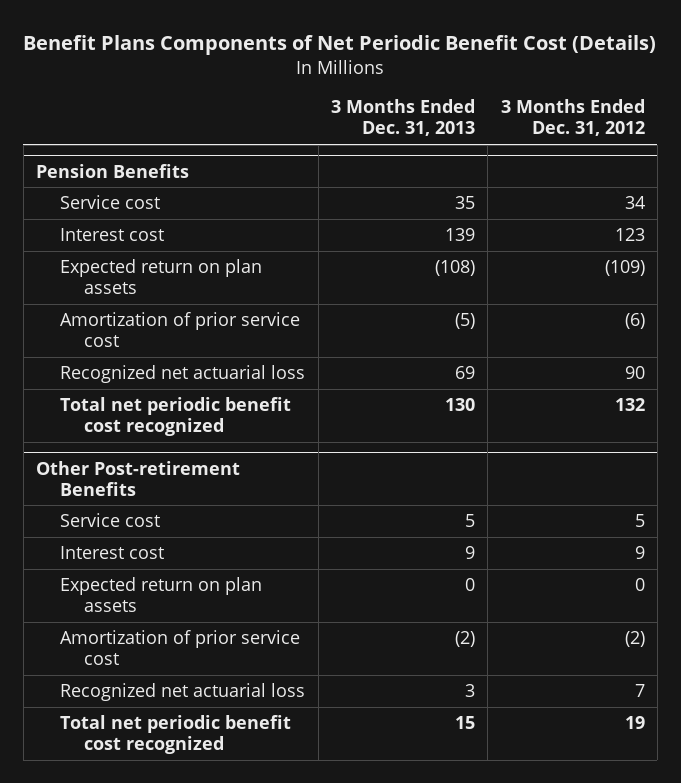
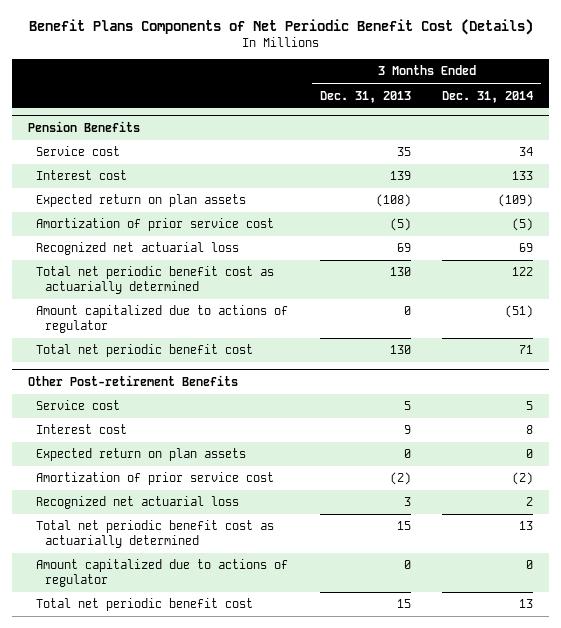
[500,99,645,137] 3 Months Ended Dec. 31, 2012 -> none
none -> [442,90,534,103] Dec. 31, 2014
none -> [36,266,275,295] Total net periodic benefit cost as actuarially determined
none -> [36,305,289,334] Amount capitalized due to actions of regulator
[60,397,292,437] Total net periodic benefit cost recognized -> [36,344,254,358] Total net periodic benefit cost
none -> [36,520,275,549] Total net periodic benefit cost as actuarially determined
none -> [36,559,289,588] Amount capitalized due to actions of regulator
[60,715,292,755] Total net periodic benefit cost recognized -> [36,598,254,612] Total net periodic benefit cost

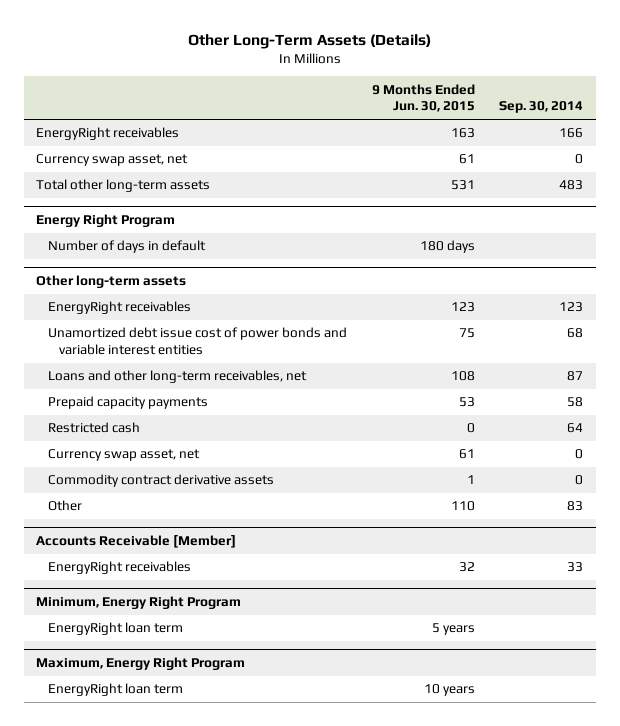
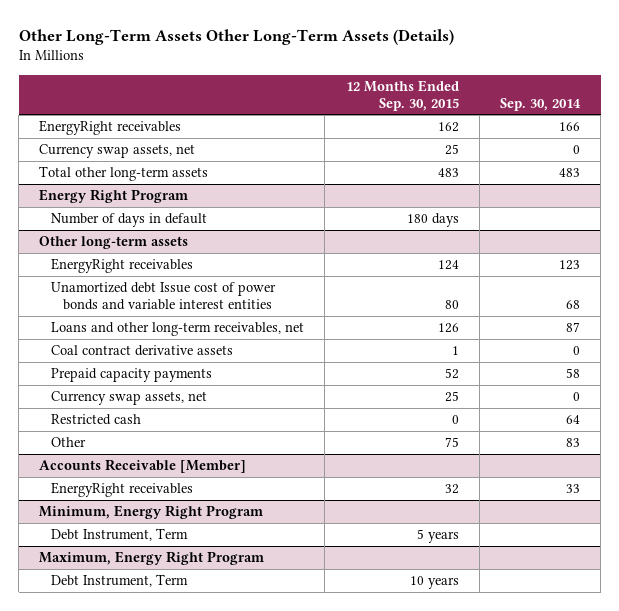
[187,33,431,49] Other Long-Term Assets (Details) -> [18,28,454,45] Other Long-Term Assets Other Long-Term Assets (Details)
[371,83,475,113] 9 Months Ended Jun. 30, 2015 -> none
none -> [345,79,459,111] 12 Months Ended Sep. 30, 2015
[36,154,189,167] Currency swap asset, net -> [39,144,196,159] Currency swap assets, net
[47,327,347,356] Unamortized debt issue cost of power bonds and variable interest entities -> [51,282,277,310] Unamortized debt Issue cost of power bonds and variable interest entities
none -> [51,345,234,357] Coal contract derivative assets
none -> [51,391,208,406] Currency swap assets, net
[47,449,200,462] Currency swap asset, net -> none
[47,474,274,488] Commodity contract derivative assets -> none
[47,622,183,636] EnergyRight loan term -> [51,528,189,542] Debt Instrument, Term
[47,683,183,697] EnergyRight loan term -> [51,574,189,588] Debt Instrument, Term

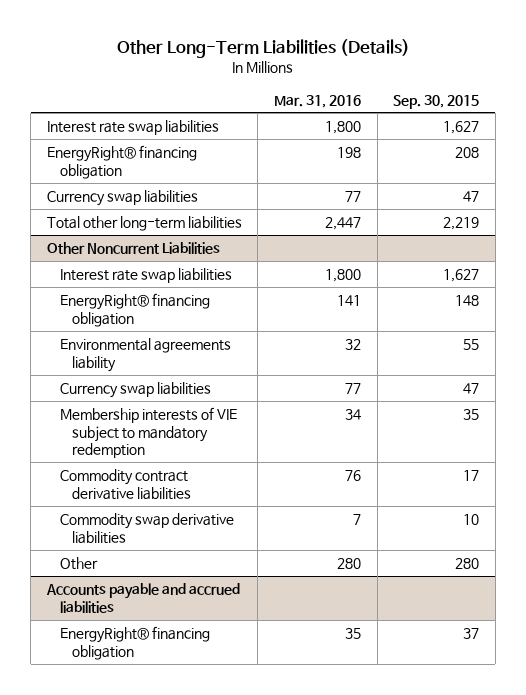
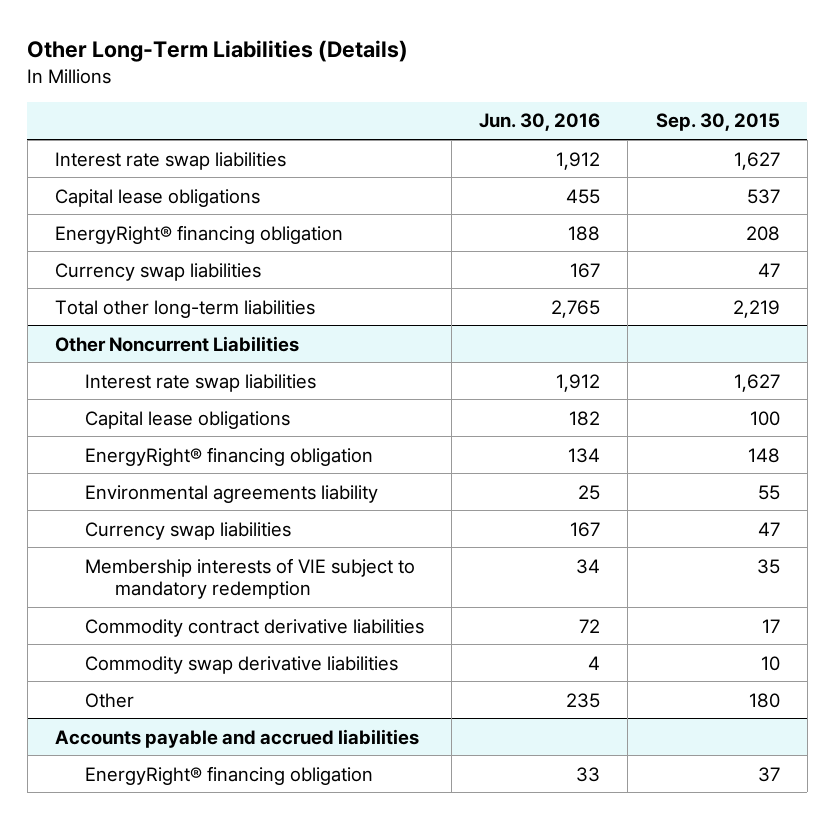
[274,94,362,108] Mar. 31, 2016 -> none
none -> [479,113,601,132] Jun. 30, 2016
none -> [54,188,260,207] Capital lease obligations
none -> [84,410,290,429] Capital lease obligations
[455,558,480,570] 280 -> [748,692,780,708] 180

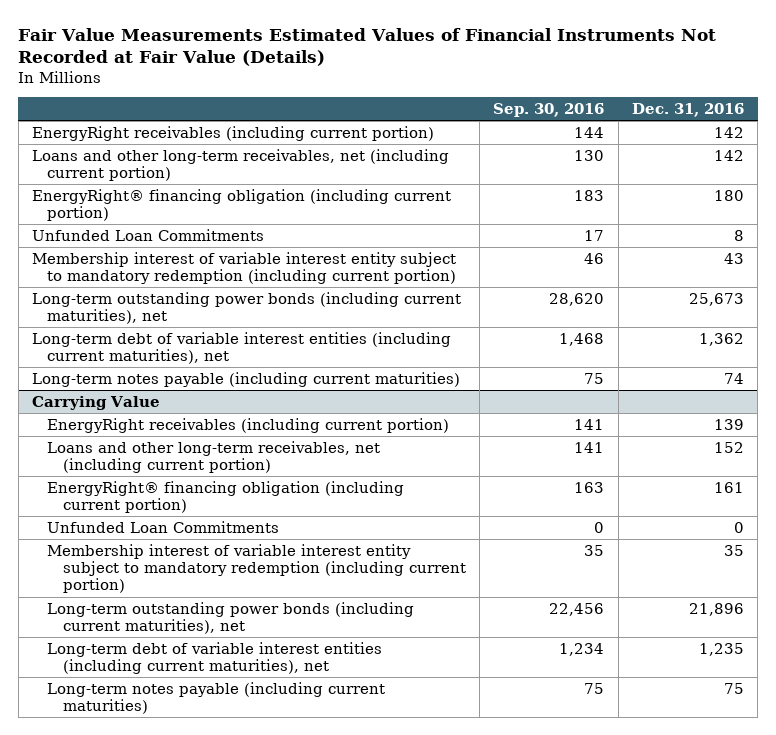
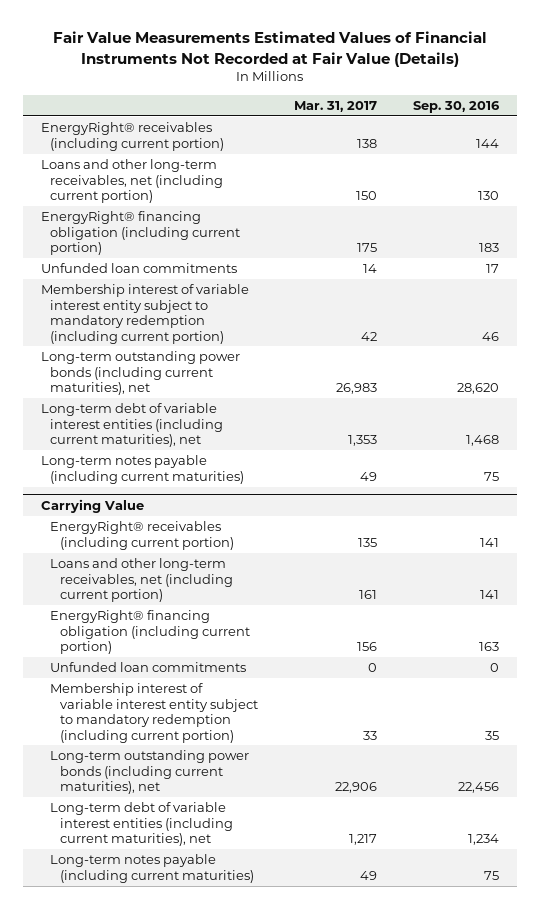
[631,103,744,118] Dec. 31, 2016 -> none
none -> [293,100,377,112] Mar. 31, 2017
[31,125,434,141] EnergyRight receivables (including current portion) -> [40,122,225,151] EnergyRight® receivables (including current portion)
[31,228,264,241] Unfunded Loan Commitments -> [40,263,237,274] Unfunded loan commitments
[47,417,450,433] EnergyRight receivables (including current portion) -> [50,521,234,550] EnergyRight® receivables (including current portion)
[47,520,280,533] Unfunded Loan Commitments -> [50,662,247,673] Unfunded loan commitments

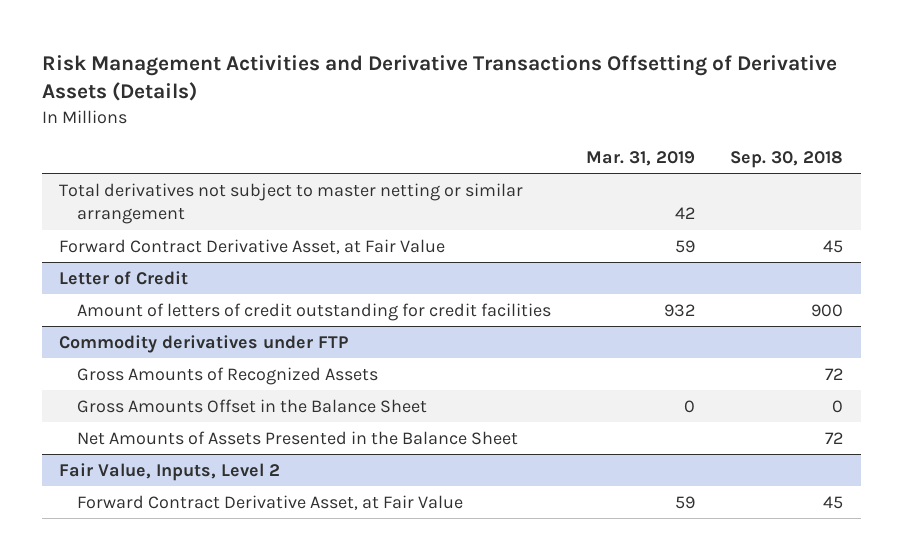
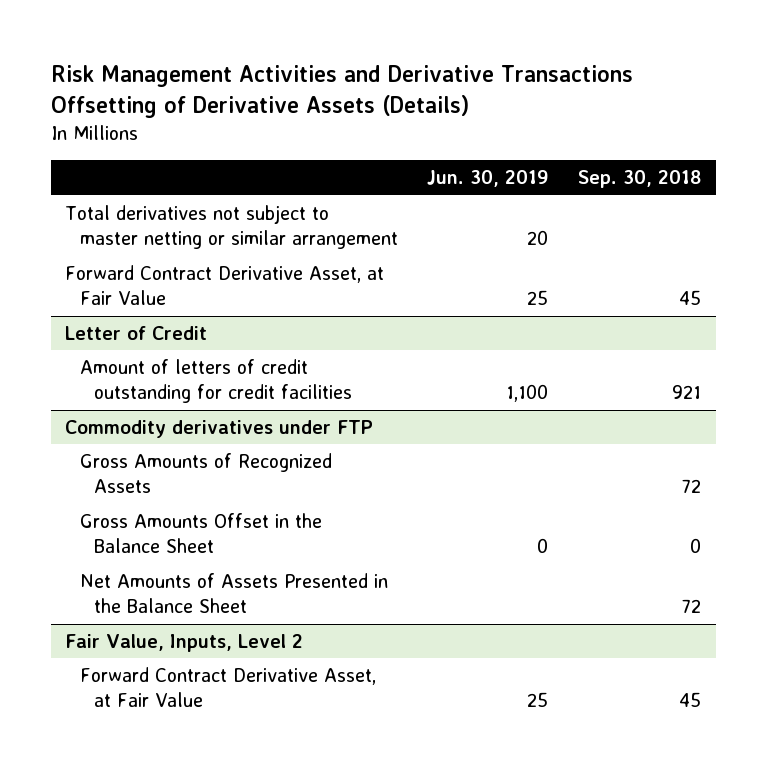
[586,150,696,166] Mar. 31, 2019 -> none
none -> [427,170,549,188] Jun. 30, 2019
[811,303,844,317] 900 -> [671,385,701,400] 921

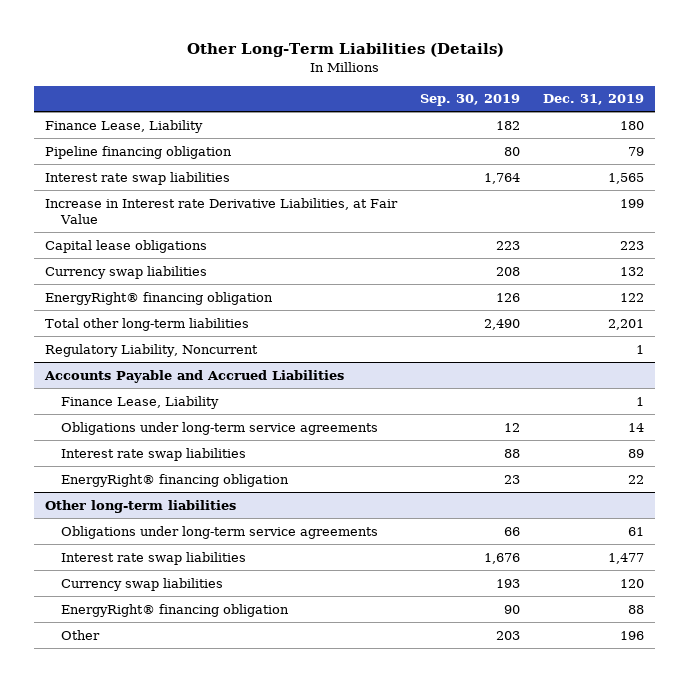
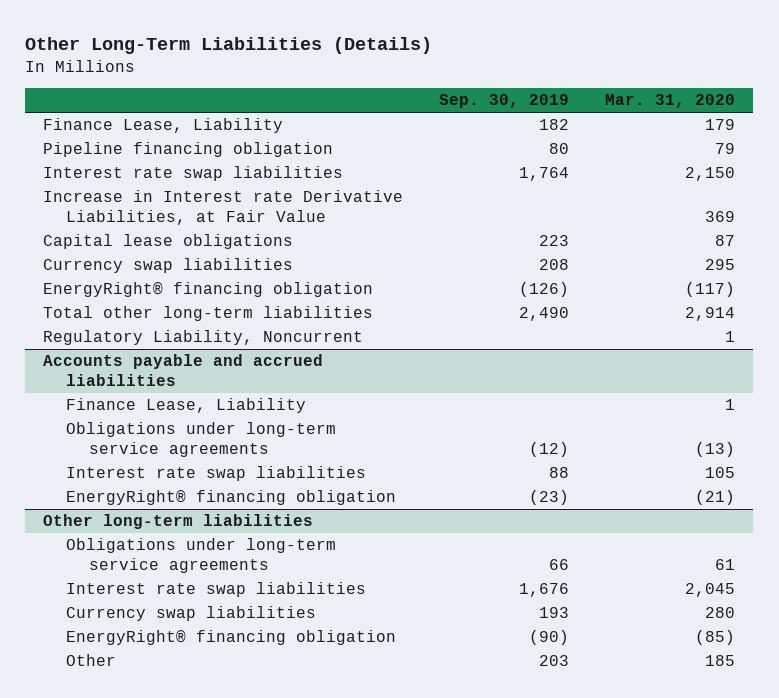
[542,94,644,106] Dec. 31, 2019 -> none
none -> [605,94,736,109] Mar. 31, 2020
[496,292,521,302] 126 -> [519,282,570,298] (126)
[44,369,345,383] Accounts Payable and Accrued Liabilities -> [43,354,324,387] Accounts payable and accrued liabilities
[504,422,521,432] 12 -> [529,442,570,458] (12)
[504,474,521,484] 23 -> [529,490,570,506] (23)
[504,604,521,614] 90 -> [529,630,570,646] (90)

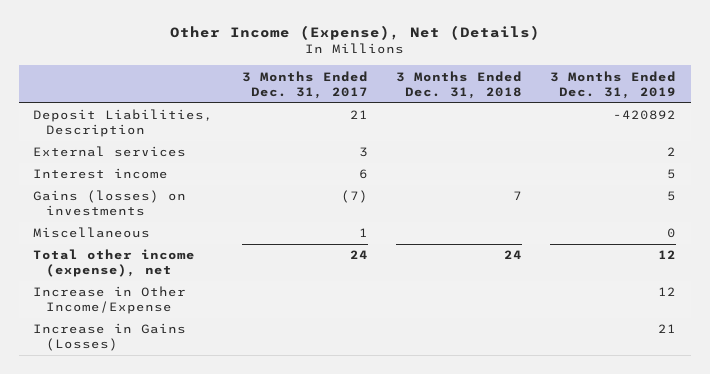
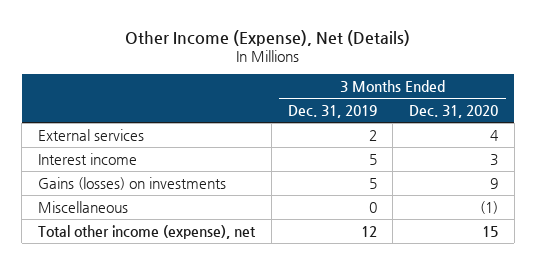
[241,70,368,99] 3 Months Ended Dec. 31, 2017 -> none
[395,70,522,99] 3 Months Ended Dec. 31, 2018 -> none
none -> [409,104,499,118] Dec. 31, 2020
[33,109,214,138] Deposit Liabilities, Description -> none
[33,286,187,315] Increase in Other Income/Expense -> none
[33,323,187,352] Increase in Gains (Losses) -> none

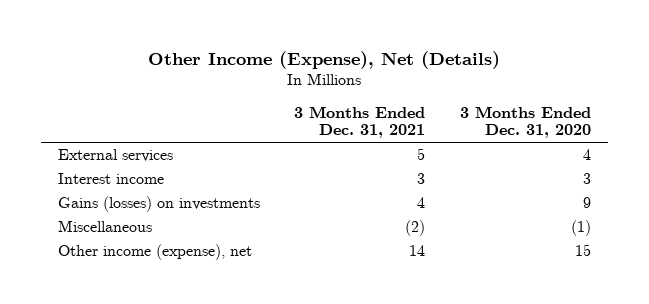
[287,104,377,118] Dec. 31, 2019 -> none
none -> [294,105,426,139] 3 Months Ended Dec. 31, 2021
[38,224,257,239] Total other income (expense), net -> [58,244,253,261] Other income (expense), net

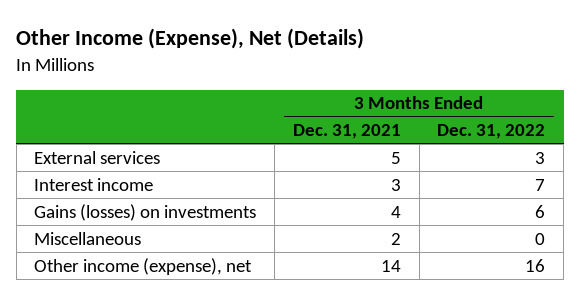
[459,105,591,139] 3 Months Ended Dec. 31, 2020 -> none
none -> [437,124,546,140] Dec. 31, 2022
[405,220,426,237] (2) -> [390,232,401,245] 2

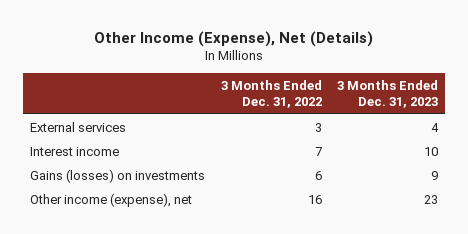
[292,124,401,140] Dec. 31, 2021 -> none
none -> [336,79,438,109] 3 Months Ended Dec. 31, 2023
[34,231,142,245] Miscellaneous -> none

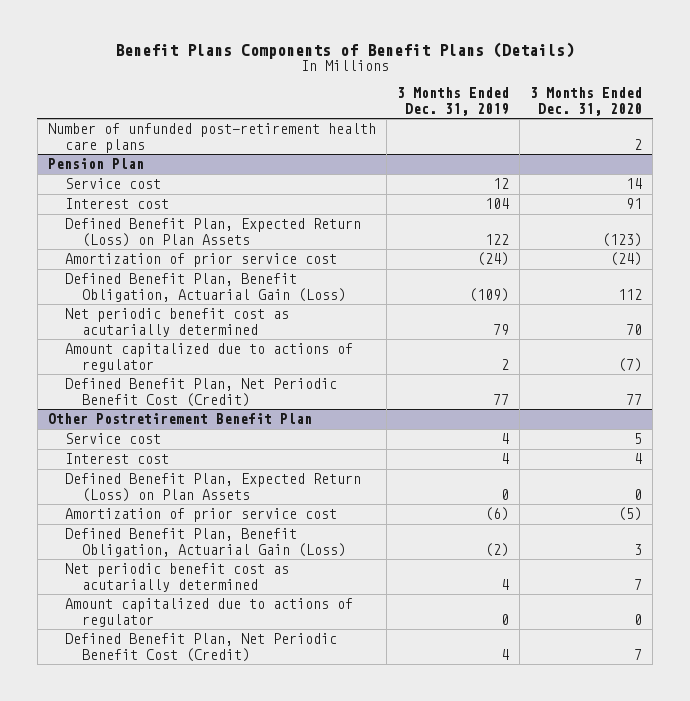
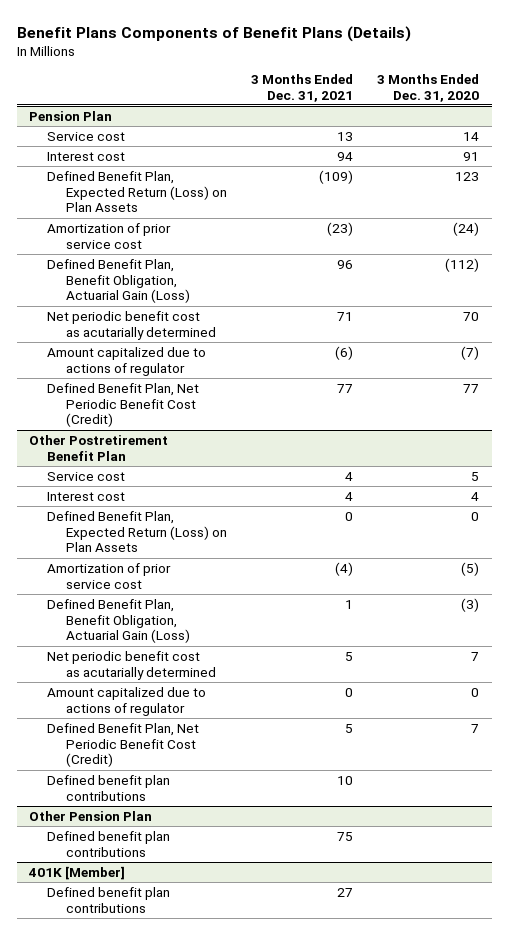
[397,87,510,116] 3 Months Ended Dec. 31, 2019 -> none
none -> [251,73,354,102] 3 Months Ended Dec. 31, 2021
[47,123,376,153] Number of unfunded post-retirement health care plans -> none
[602,232,643,247] (123) -> [455,171,480,181] 123
[618,288,643,300] 112 -> [445,257,480,272] (112)
[634,543,643,555] 3 -> [461,597,480,612] (3)
none -> [47,774,171,801] Defined benefit plan contributions
none -> [29,810,153,821] Other Pension Plan
none -> [47,830,171,857] Defined benefit plan contributions
none -> [28,865,126,880] 401K [Member]
none -> [47,886,171,913] Defined benefit plan contributions

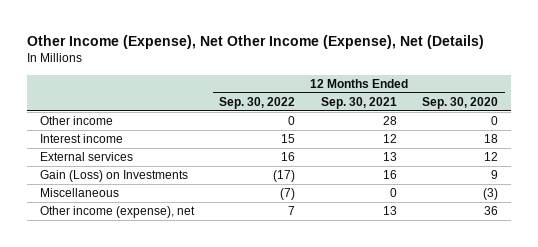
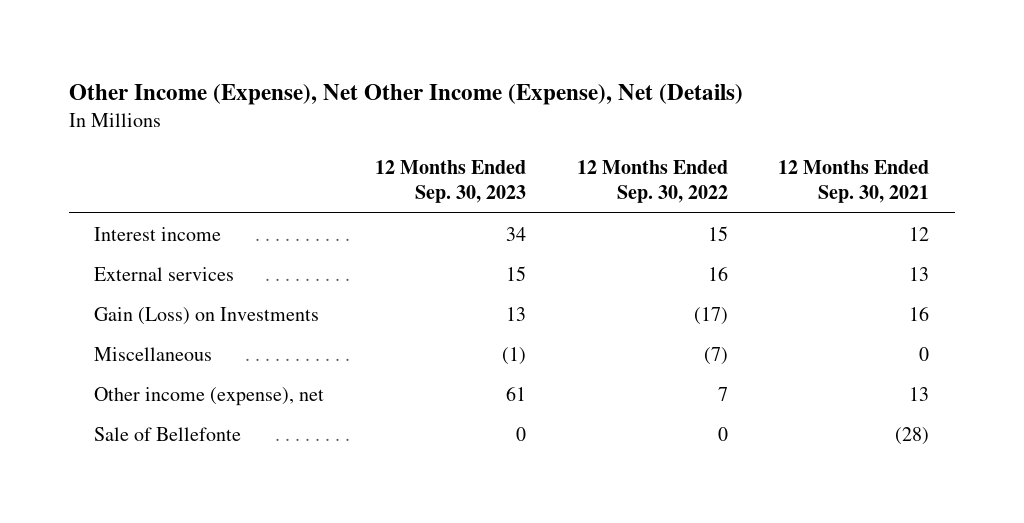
[422,96,499,109] Sep. 30, 2020 -> none
none -> [375,160,527,204] 12 Months Ended Sep. 30, 2023
[39,116,113,126] Other income -> none
none -> [94,426,242,441] Sale of Bellefonte

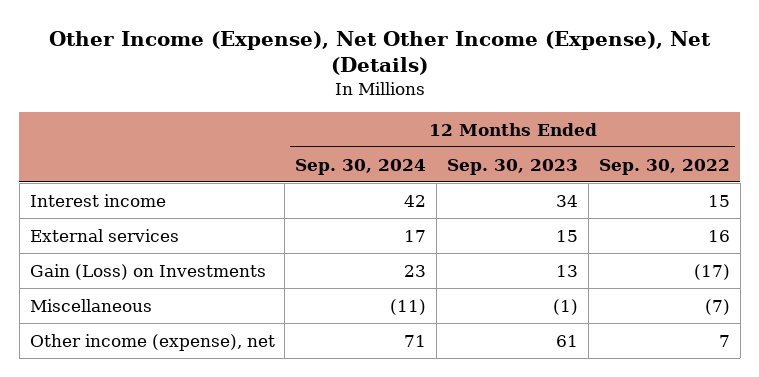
[778,160,930,204] 12 Months Ended Sep. 30, 2021 -> none
none -> [295,158,427,175] Sep. 30, 2024
[94,426,242,441] Sale of Bellefonte -> none

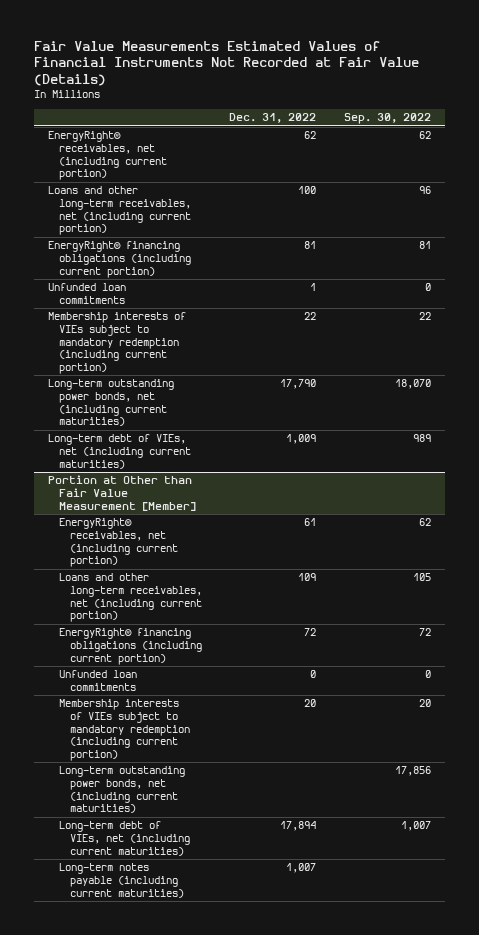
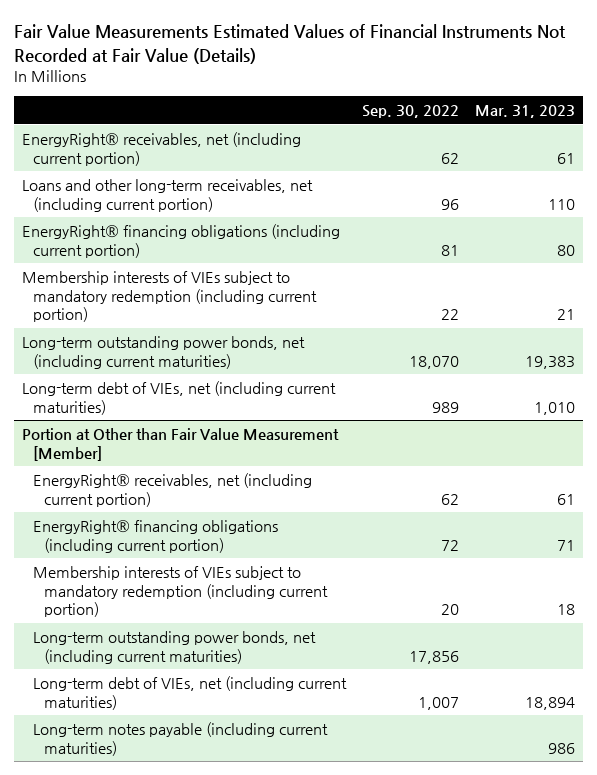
[229,113,317,124] Dec. 31, 2022 -> none
none -> [474,104,575,118] Mar. 31, 2023
[47,283,126,305] Unfunded loan commitments -> none
[58,573,202,623] Loans and other long-term receivables, net (including current portion) -> none
[58,670,137,692] Unfunded loan commitments -> none

